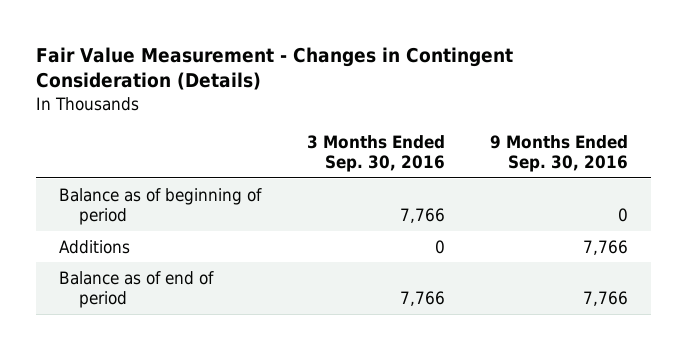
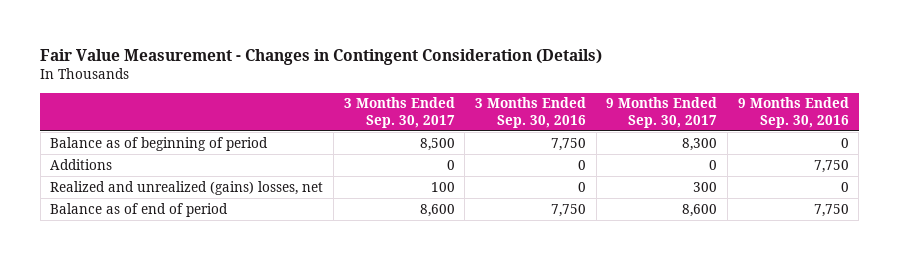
none -> [343,97,455,128] 3 Months Ended Sep. 30, 2017
none -> [606,97,718,128] 9 Months Ended Sep. 30, 2017
[399,208,445,224] 7,766 -> [551,137,587,151] 7,750
[583,239,629,255] 7,766 -> [813,159,849,173] 7,750
none -> [50,180,324,195] Realized and unrealized (gains) losses, net
[399,291,445,307] 7,766 -> [551,203,587,217] 7,750
[583,291,629,307] 7,766 -> [813,203,849,217] 7,750

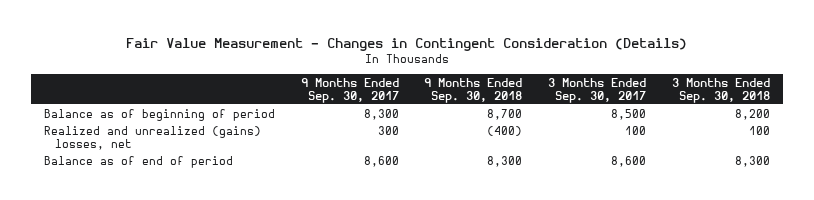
[475,97,587,128] 3 Months Ended Sep. 30, 2016 -> none
[737,97,849,128] 9 Months Ended Sep. 30, 2016 -> none
none -> [424,77,523,103] 9 Months Ended Sep. 30, 2018
none -> [672,77,771,103] 3 Months Ended Sep. 30, 2018
[50,158,113,170] Additions -> none

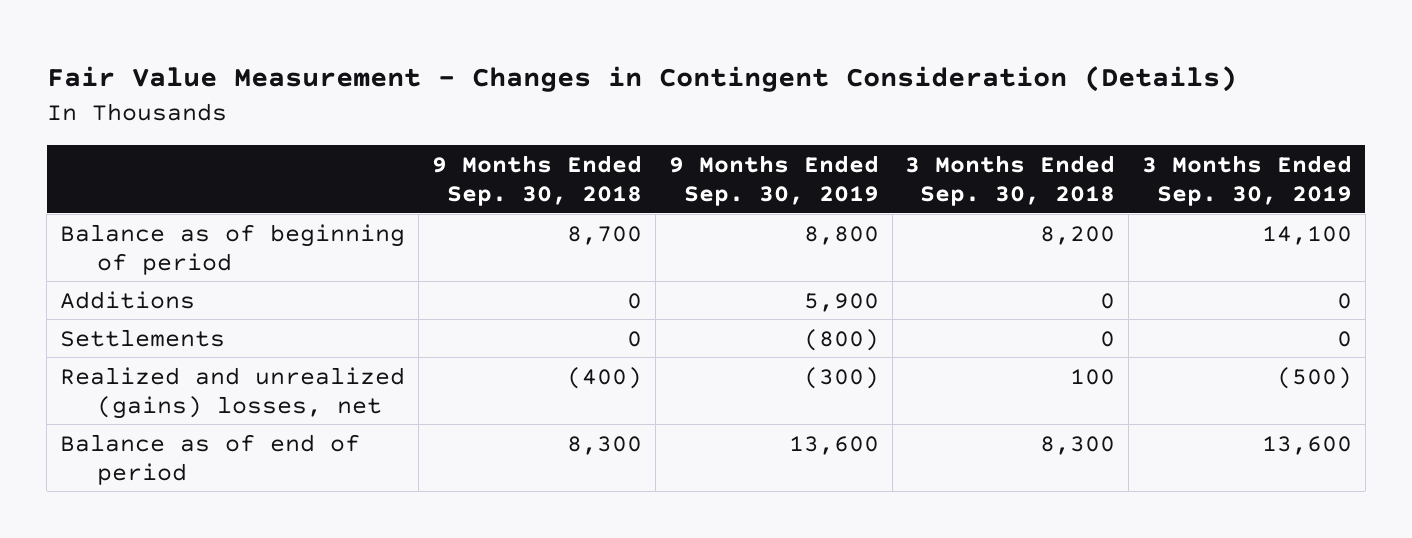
[300,77,399,103] 9 Months Ended Sep. 30, 2017 -> none
[548,77,647,103] 3 Months Ended Sep. 30, 2017 -> none
none -> [668,154,879,206] 9 Months Ended Sep. 30, 2019
none -> [1142,154,1353,206] 3 Months Ended Sep. 30, 2019
none -> [60,290,196,309] Additions
none -> [60,328,226,347] Settlements

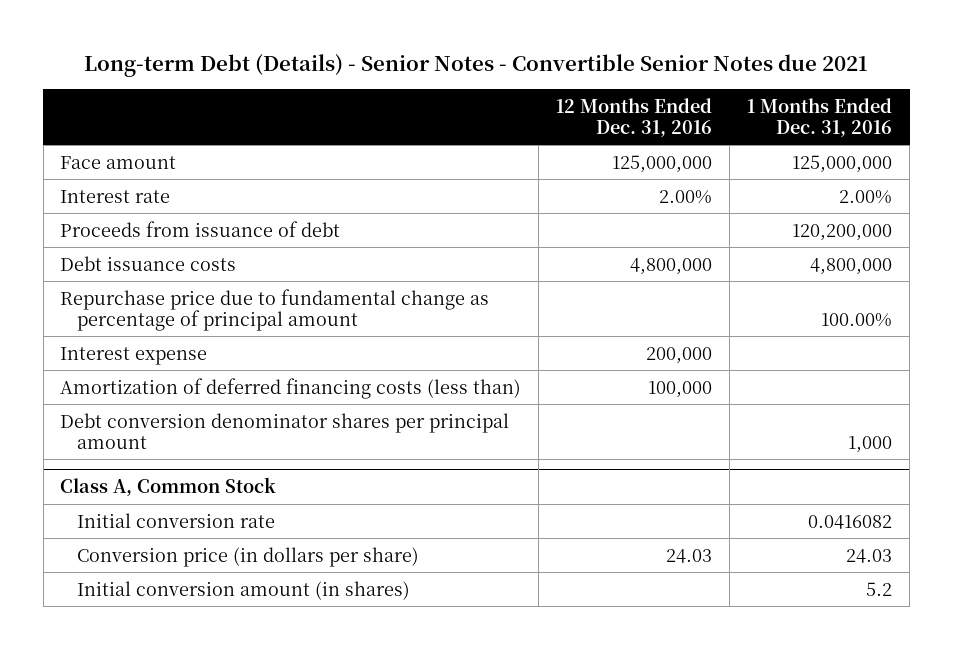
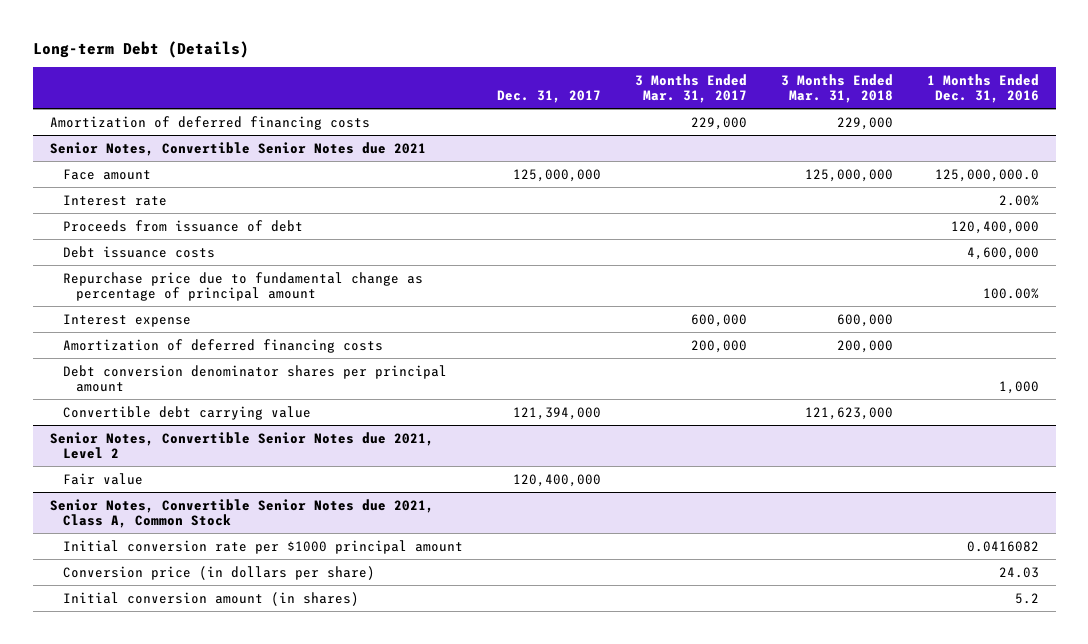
[84,53,869,77] Long-term Debt (Details) - Senior Notes - Convertible Senior Notes due 2021 -> [32,40,249,58] Long-term Debt (Details)
[556,97,713,137] 12 Months Ended Dec. 31, 2016 -> none
none -> [496,90,601,104] Dec. 31, 2017
none -> [634,73,747,104] 3 Months Ended Mar. 31, 2017
none -> [780,73,893,104] 3 Months Ended Mar. 31, 2018
none -> [49,115,370,130] Amortization of deferred financing costs
none -> [49,141,426,156] Senior Notes, Convertible Senior Notes due 2021
[792,154,893,173] 125,000,000 -> [934,168,1039,182] 125,000,000.0
[792,223,893,241] 120,200,000 -> [950,220,1039,234] 120,400,000
[810,257,893,275] 4,800,000 -> [966,246,1039,260] 4,600,000
[60,377,522,399] Amortization of deferred financing costs (less than) -> [62,338,383,353] Amortization of deferred financing costs
[60,477,277,497] Class A, Common Stock -> none
none -> [62,405,311,420] Convertible debt carrying value
none -> [49,431,434,460] Senior Notes, Convertible Senior Notes due 2021, Level 2
none -> [62,472,143,485] Fair value
none -> [49,498,434,529] Senior Notes, Convertible Senior Notes due 2021, Class A, Common Stock
[77,512,276,528] Initial conversion rate -> [62,539,463,554] Initial conversion rate per $1000 principal amount

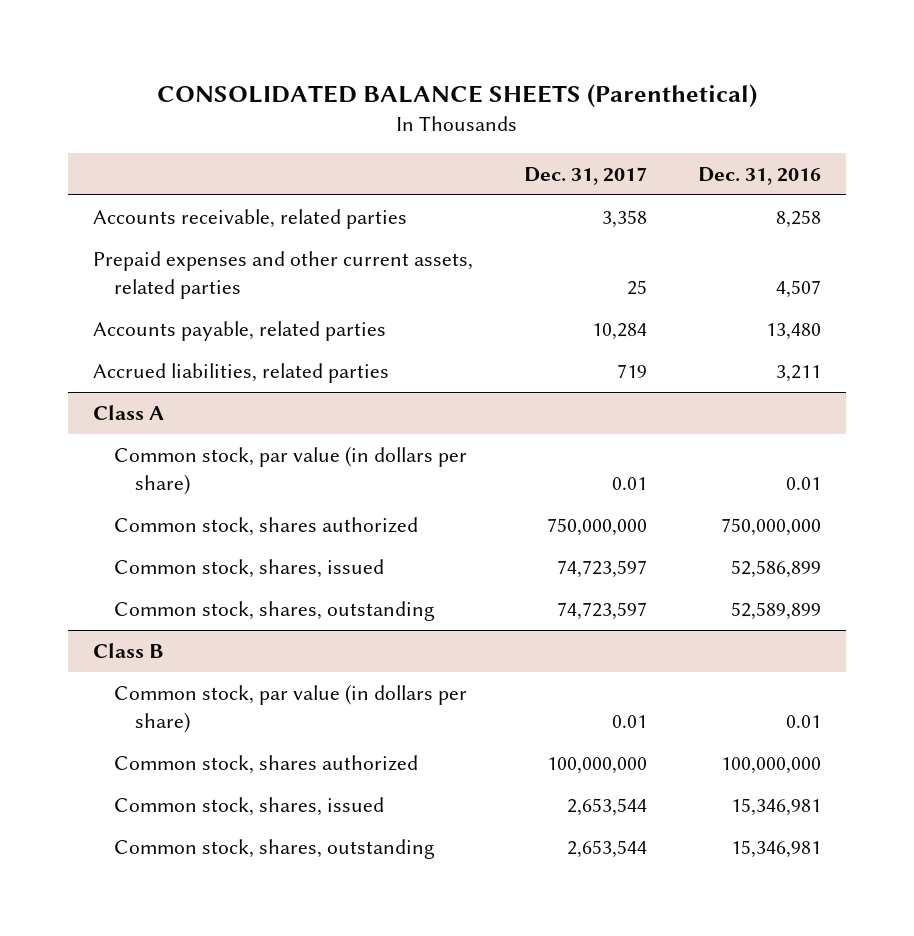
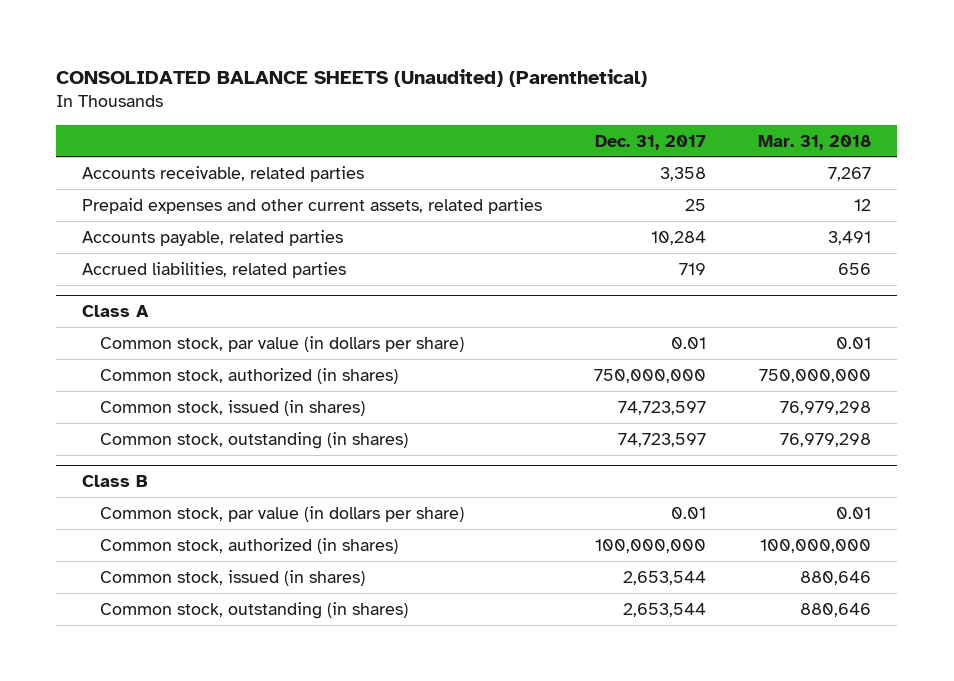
[157,83,758,108] CONSOLIDATED BALANCE SHEETS (Parenthetical) -> [56,68,648,87] CONSOLIDATED BALANCE SHEETS (Unaudited) (Parenthetical)
[697,166,821,185] Dec. 31, 2016 -> none
none -> [758,134,872,150] Mar. 31, 2018
[114,517,419,537] Common stock, shares authorized -> [99,367,398,384] Common stock, authorized (in shares)
[114,559,385,579] Common stock, shares, issued -> [99,399,365,416] Common stock, issued (in shares)
[114,601,436,622] Common stock, shares, outstanding -> [99,431,408,449] Common stock, outstanding (in shares)
[114,755,419,775] Common stock, shares authorized -> [99,537,398,554] Common stock, authorized (in shares)
[114,797,385,817] Common stock, shares, issued -> [99,569,365,586] Common stock, issued (in shares)
[114,839,436,860] Common stock, shares, outstanding -> [99,601,408,619] Common stock, outstanding (in shares)

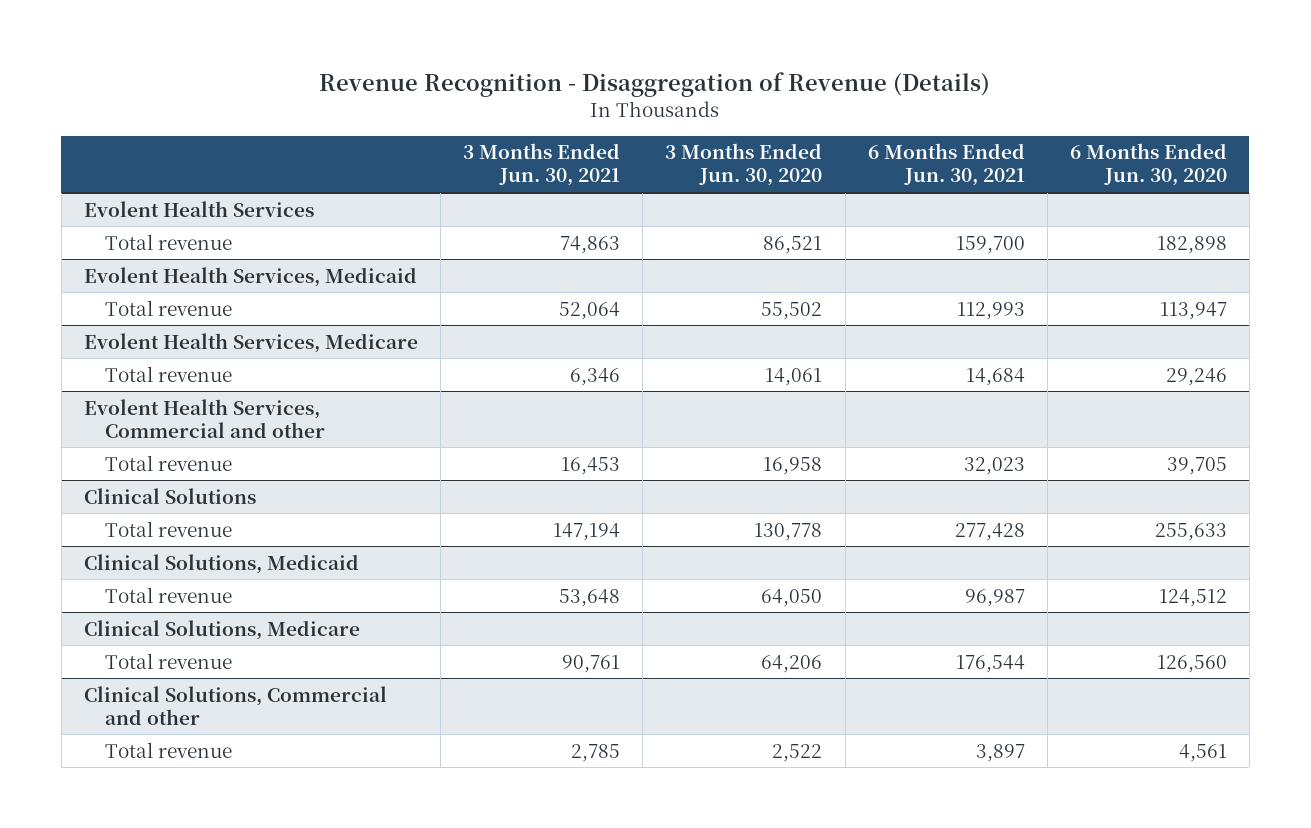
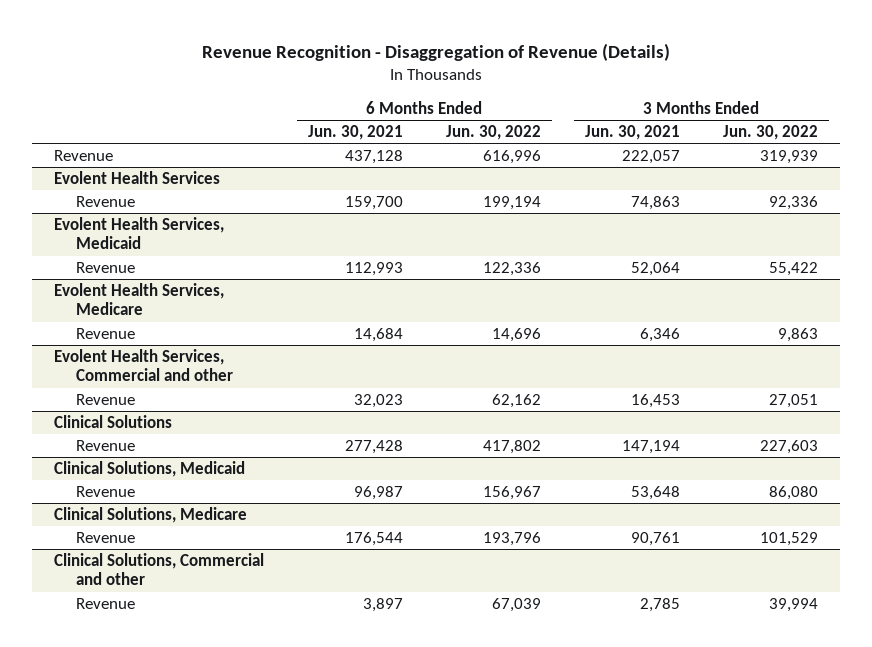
[665,143,823,187] 3 Months Ended Jun. 30, 2020 -> none
[1069,143,1227,187] 6 Months Ended Jun. 30, 2020 -> none
none -> [446,125,542,141] Jun. 30, 2022
none -> [723,125,819,141] Jun. 30, 2022
none -> [54,150,114,162] Revenue
[104,233,232,250] Total revenue -> [75,196,135,208] Revenue
[104,299,232,316] Total revenue -> [75,262,135,274] Revenue
[104,365,232,382] Total revenue -> [75,328,135,340] Revenue
[104,454,232,471] Total revenue -> [75,394,135,406] Revenue
[104,520,232,537] Total revenue -> [75,440,135,452] Revenue
[104,586,232,603] Total revenue -> [75,486,135,498] Revenue
[104,652,232,669] Total revenue -> [75,532,135,544] Revenue
[104,741,232,758] Total revenue -> [75,598,135,610] Revenue

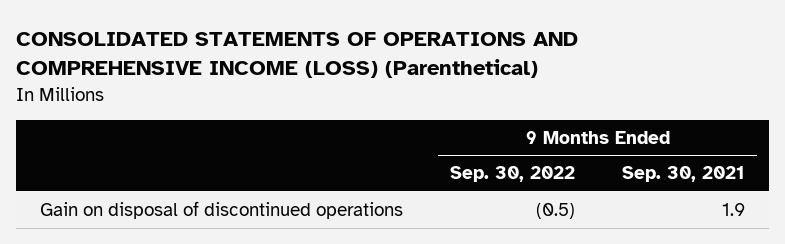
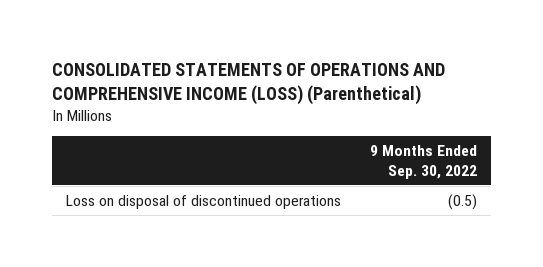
[622,166,746,183] Sep. 30, 2021 -> none
[39,201,403,220] Gain on disposal of discontinued operations -> [66,194,342,209] Loss on disposal of discontinued operations

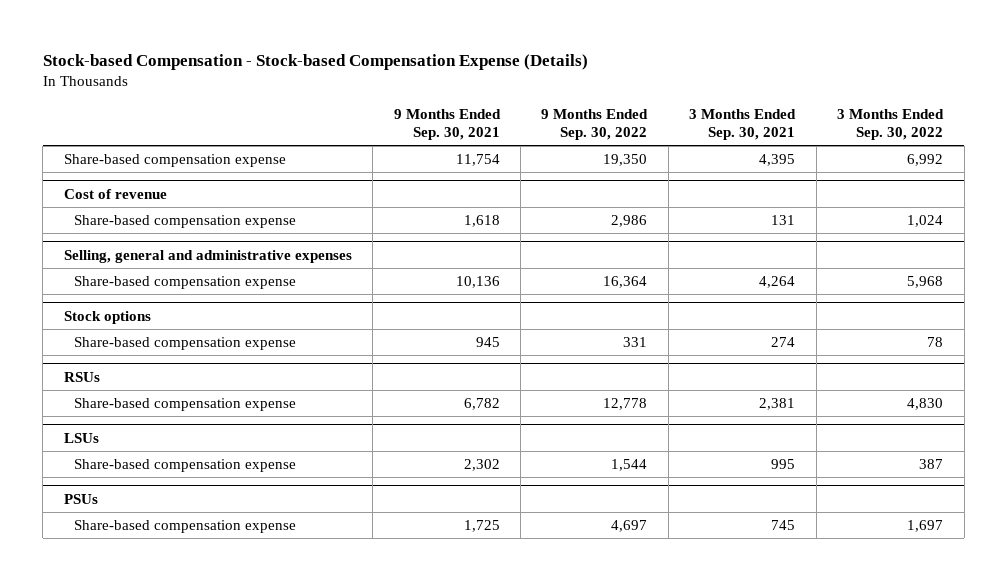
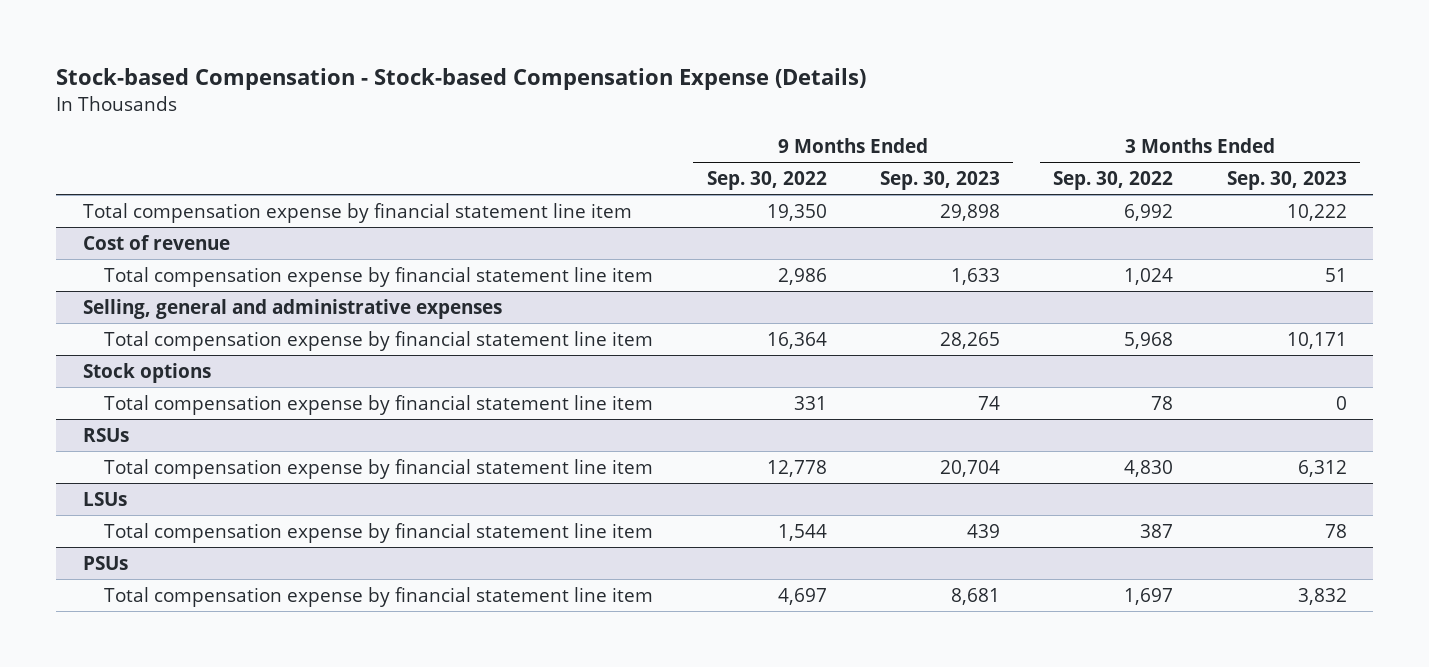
[393,108,501,140] 9 Months Ended Sep. 30, 2021 -> none
[689,108,797,140] 3 Months Ended Sep. 30, 2021 -> none
none -> [879,171,1000,191] Sep. 30, 2023
none -> [1226,171,1347,191] Sep. 30, 2023
[63,153,286,167] Share-based compensation expense -> [82,202,632,223] Total compensation expense by financial statement line item
[74,214,297,228] Share-based compensation expense -> [104,266,654,287] Total compensation expense by financial statement line item
[74,275,297,289] Share-based compensation expense -> [104,330,654,351] Total compensation expense by financial statement line item
[74,336,297,350] Share-based compensation expense -> [104,394,654,415] Total compensation expense by financial statement line item
[74,397,297,411] Share-based compensation expense -> [104,458,654,479] Total compensation expense by financial statement line item
[74,458,297,472] Share-based compensation expense -> [104,522,654,543] Total compensation expense by financial statement line item
[74,519,297,533] Share-based compensation expense -> [104,586,654,607] Total compensation expense by financial statement line item

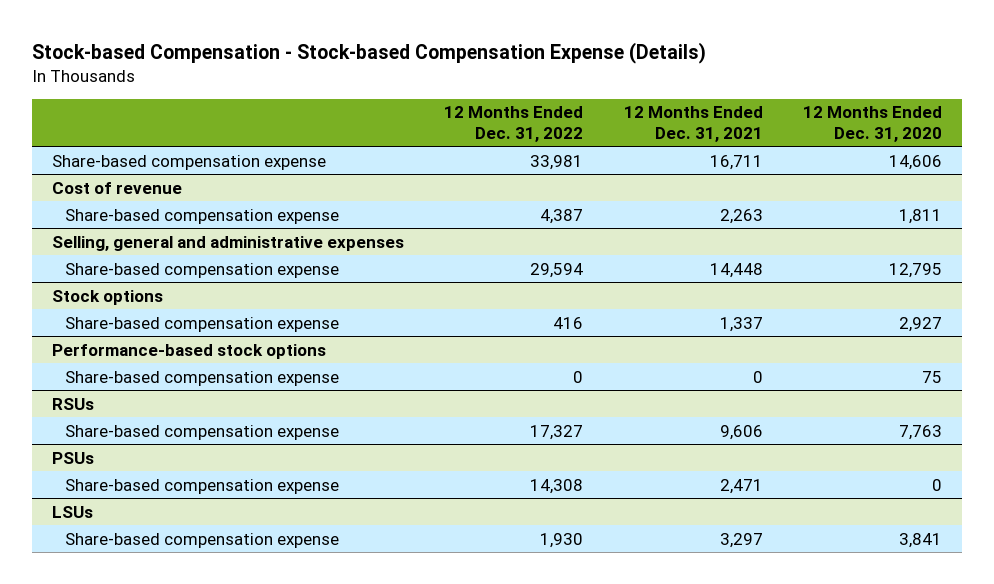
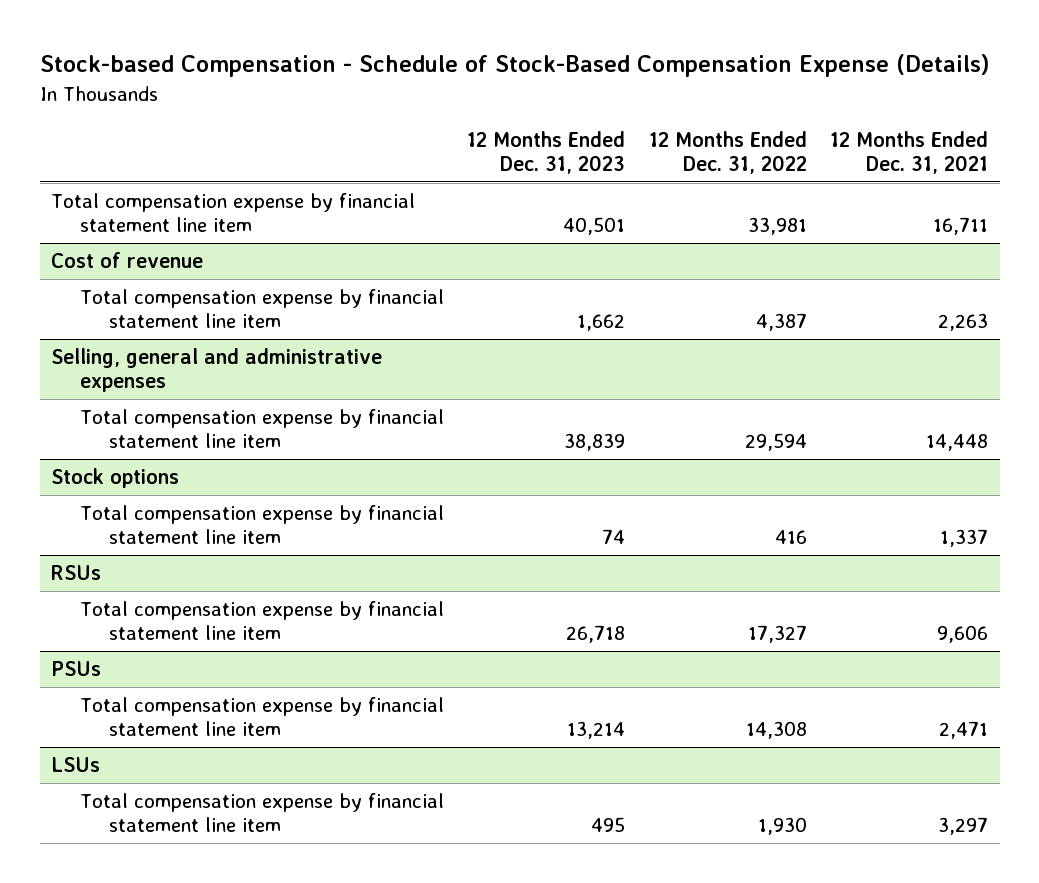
[31,41,706,64] Stock-based Compensation - Stock-based Compensation Expense (Details) -> [39,54,990,78] Stock-based Compensation - Schedule of Stock-Based Compensation Expense (Details)
[803,106,943,142] 12 Months Ended Dec. 31, 2020 -> none
none -> [467,130,626,175] 12 Months Ended Dec. 31, 2023
[52,154,327,170] Share-based compensation expense -> [51,192,416,233] Total compensation expense by financial statement line item
[64,208,339,224] Share-based compensation expense -> [80,288,445,329] Total compensation expense by financial statement line item
[64,262,339,278] Share-based compensation expense -> [80,408,445,449] Total compensation expense by financial statement line item
[52,343,327,359] Performance-based stock options -> none
[64,370,339,386] Share-based compensation expense -> none
[64,316,339,332] Share-based compensation expense -> [80,504,445,545] Total compensation expense by financial statement line item
[64,424,339,440] Share-based compensation expense -> [80,600,445,641] Total compensation expense by financial statement line item
[64,478,339,494] Share-based compensation expense -> [80,696,445,737] Total compensation expense by financial statement line item
[64,532,339,548] Share-based compensation expense -> [80,792,445,833] Total compensation expense by financial statement line item

